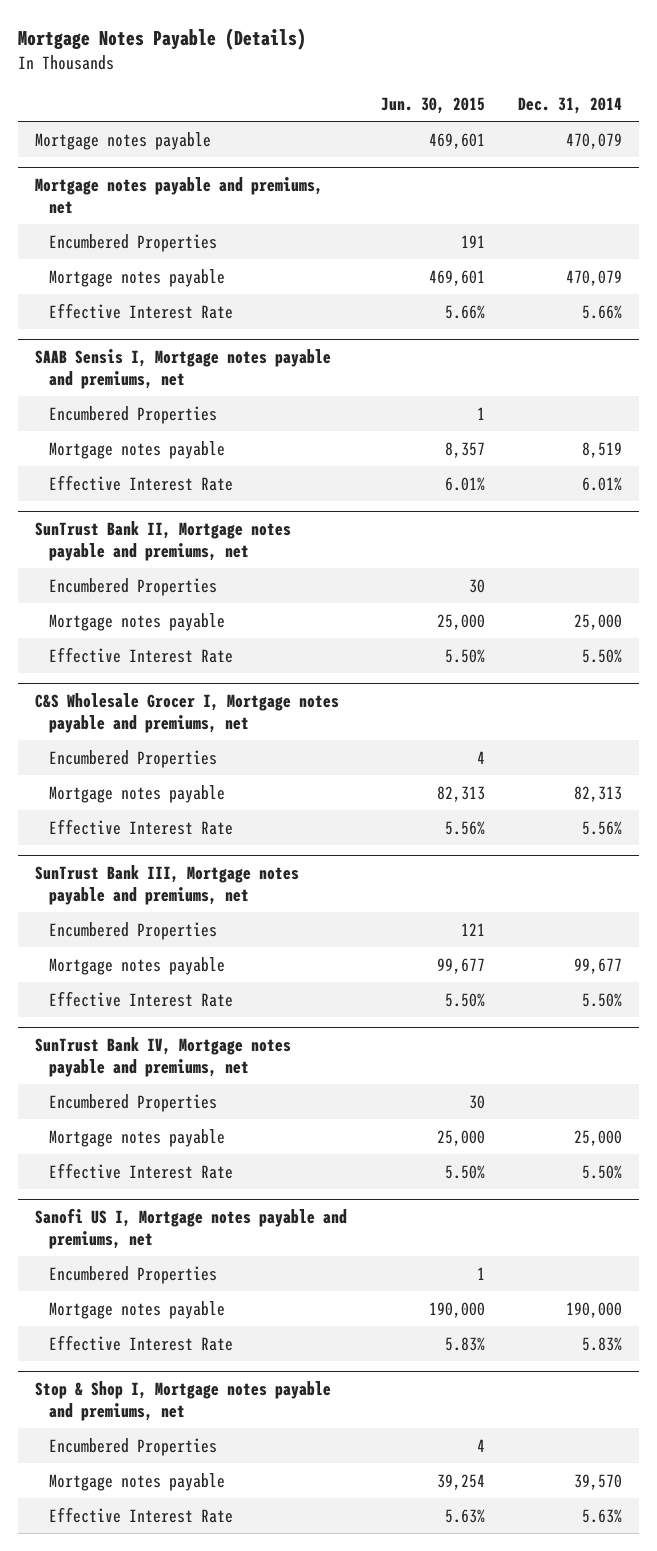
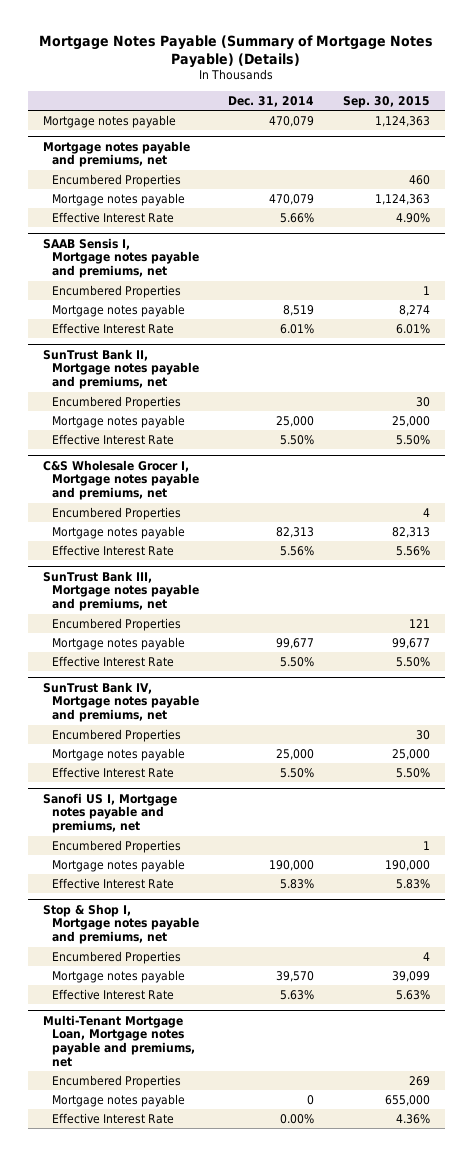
[18,28,307,51] Mortgage Notes Payable (Details) -> [39,34,434,68] Mortgage Notes Payable (Summary of Mortgage Notes Payable) (Details)
[380,97,485,115] Jun. 30, 2015 -> none
none -> [343,95,431,108] Sep. 30, 2015
none -> [42,1014,195,1067] Multi-Tenant Mortgage Loan, Mortgage notes payable and premiums, net
none -> [51,1074,181,1088] Encumbered Properties
none -> [51,1093,185,1107] Mortgage notes payable
none -> [51,1112,174,1124] Effective Interest Rate

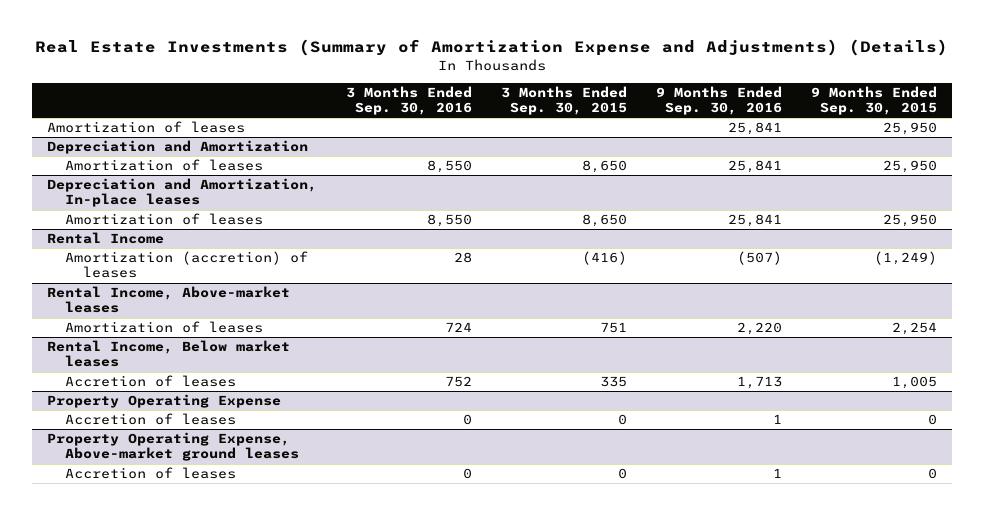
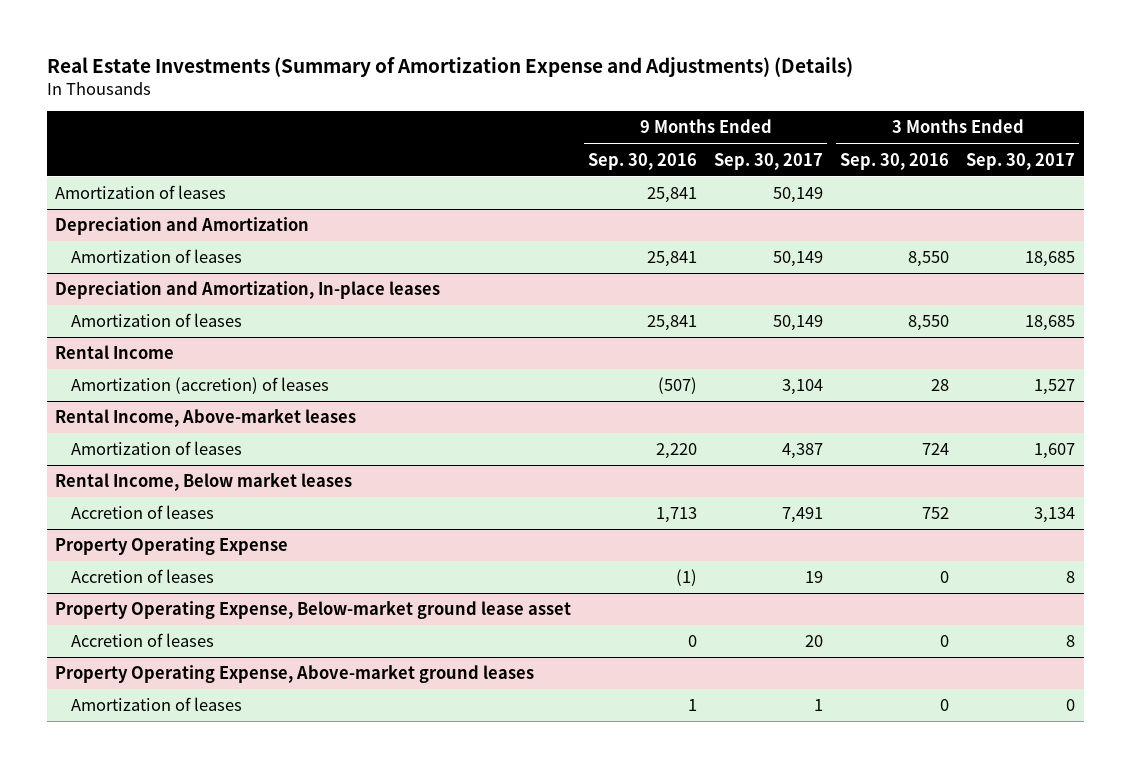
[501,86,628,116] 3 Months Ended Sep. 30, 2015 -> none
[811,86,938,116] 9 Months Ended Sep. 30, 2015 -> none
none -> [714,152,824,170] Sep. 30, 2017
none -> [966,152,1076,170] Sep. 30, 2017
[773,414,783,425] 1 -> [676,569,698,587] (1)
none -> [55,601,572,620] Property Operating Expense, Below-market ground lease asset
none -> [71,633,215,648] Accretion of leases
[65,467,237,480] Accretion of leases -> [71,697,243,712] Amortization of leases

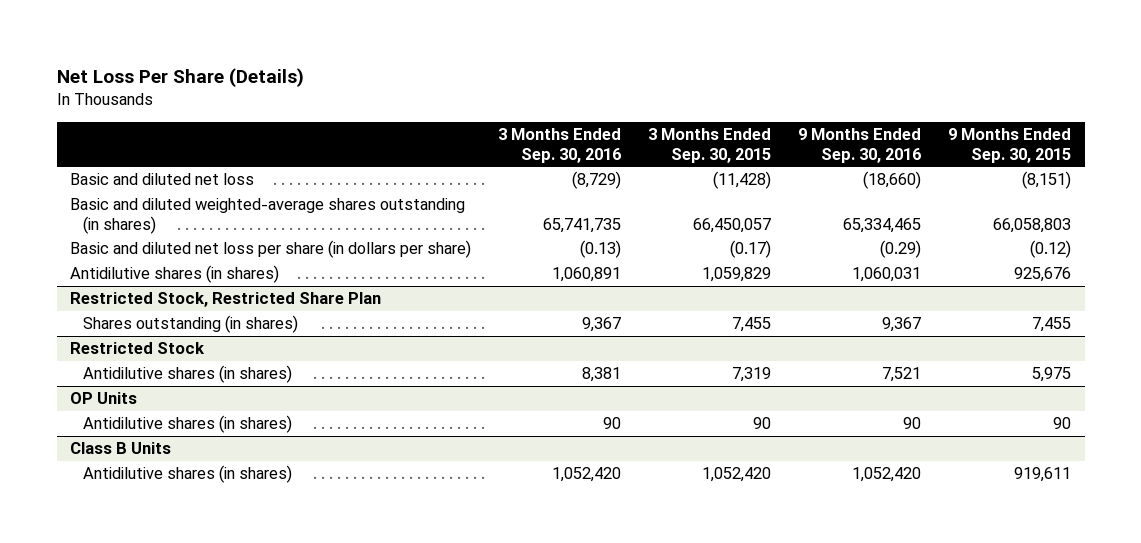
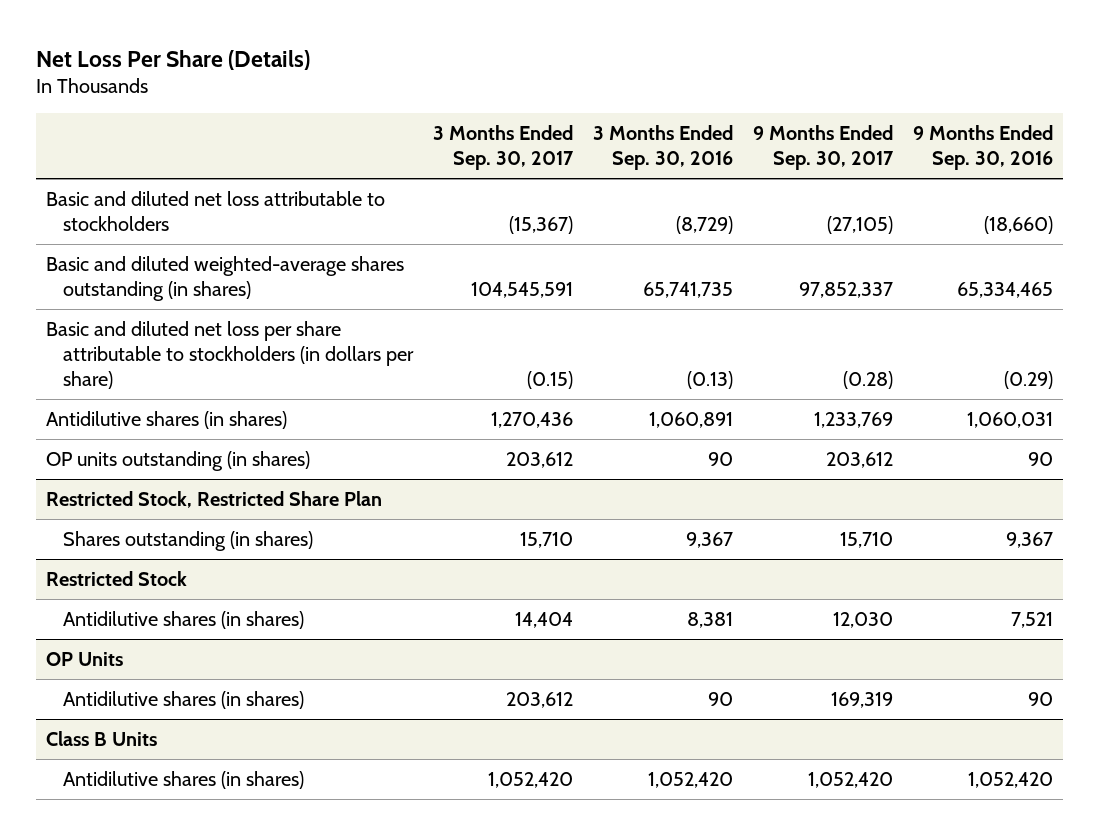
[648,128,772,163] 3 Months Ended Sep. 30, 2015 -> none
[948,128,1072,163] 9 Months Ended Sep. 30, 2015 -> none
none -> [432,125,574,171] 3 Months Ended Sep. 30, 2017
none -> [753,125,895,171] 9 Months Ended Sep. 30, 2017
[70,173,255,186] Basic and diluted net loss -> [45,191,385,231] Basic and diluted net loss attributable to stockholders
[70,240,472,259] Basic and diluted net loss per share (in dollars per share) -> [45,321,414,389] Basic and diluted net loss per share attributable to stockholders (in dollars per share)
none -> [45,451,310,472] OP units outstanding (in shares)

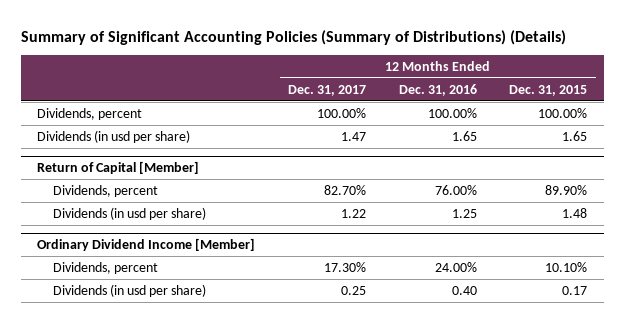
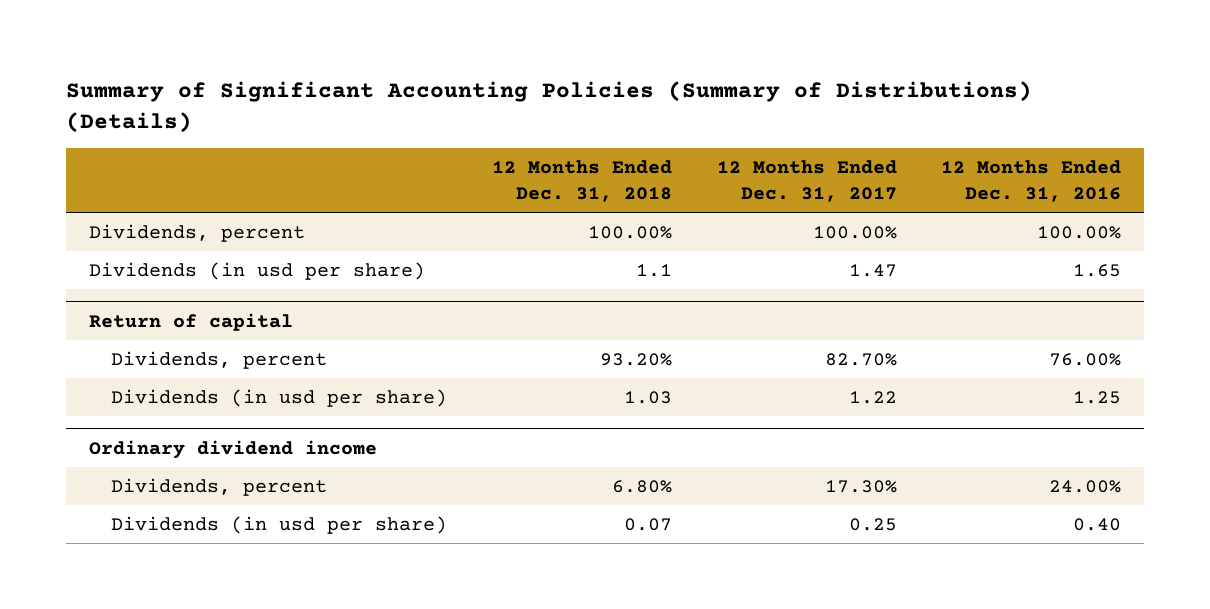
[509,84,588,96] Dec. 31, 2015 -> none
none -> [491,160,672,203] 12 Months Ended Dec. 31, 2018
[36,160,199,174] Return of Capital [Member] -> [88,312,293,331] Return of capital
[36,237,255,251] Ordinary Dividend Income [Member] -> [88,439,377,459] Ordinary dividend income

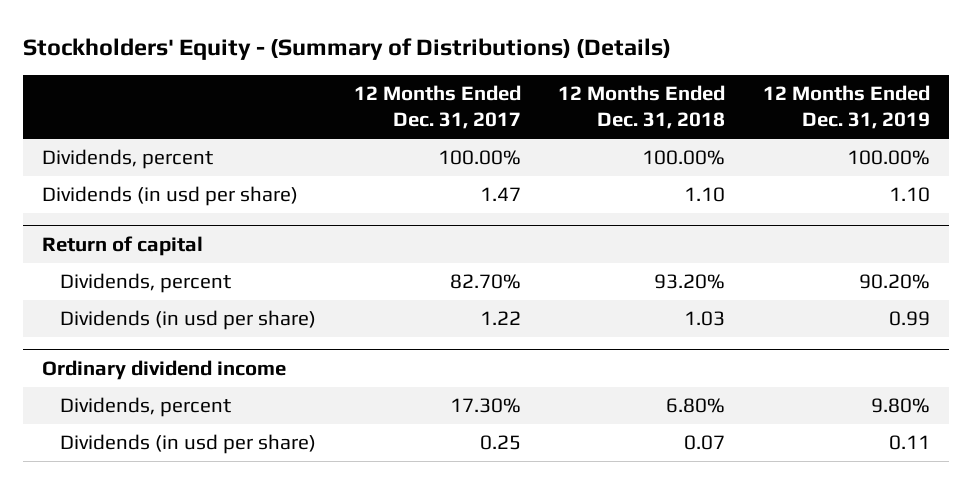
[66,81,1033,134] Summary of Significant Accounting Policies (Summary of Distributions) (Details) -> [22,37,671,60] Stockholders' Equity - (Summary of Distributions) (Details)
[941,160,1122,203] 12 Months Ended Dec. 31, 2016 -> none
none -> [763,85,931,130] 12 Months Ended Dec. 31, 2019
[635,263,672,277] 1.1 -> [684,187,726,203] 1.10

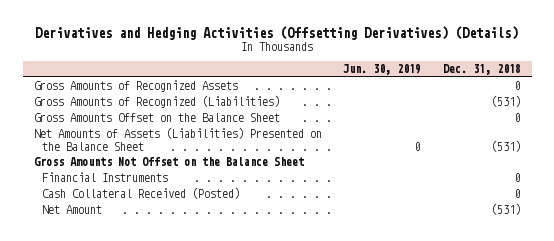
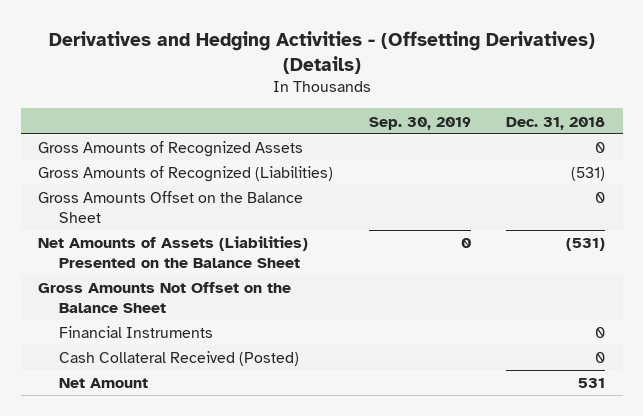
[35,26,519,41] Derivatives and Hedging Activities (Offsetting Derivatives) (Details) -> [48,30,595,74] Derivatives and Hedging Activities - (Offsetting Derivatives) (Details)
[343,64,422,76] Jun. 30, 2019 -> none
none -> [368,116,471,130] Sep. 30, 2019
[490,203,521,216] (531) -> [578,378,606,389] 531

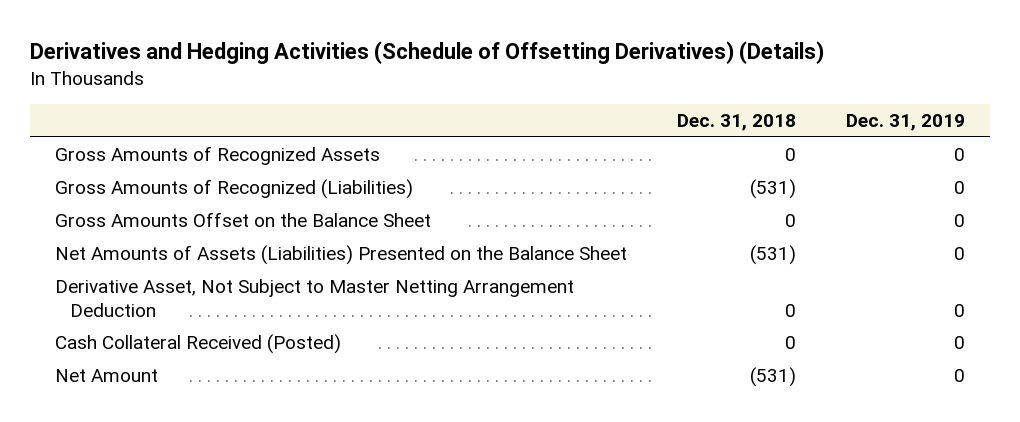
[48,30,595,74] Derivatives and Hedging Activities - (Offsetting Derivatives) (Details) -> [29,41,824,65] Derivatives and Hedging Activities (Schedule of Offsetting Derivatives) (Details)
[368,116,471,130] Sep. 30, 2019 -> none
none -> [845,114,965,132] Dec. 31, 2019
[38,282,292,313] Gross Amounts Not Offset on the Balance Sheet -> none
[58,326,213,339] Financial Instruments -> none
none -> [54,279,574,317] Derivative Asset, Not Subject to Master Netting Arrangement Deduction
[578,378,606,389] 531 -> [749,367,796,388] (531)

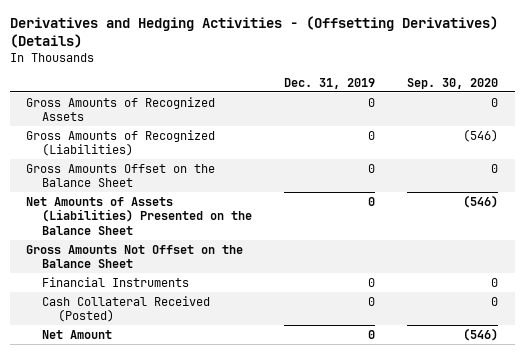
[29,41,824,65] Derivatives and Hedging Activities (Schedule of Offsetting Derivatives) (Details) -> [9,15,498,48] Derivatives and Hedging Activities - (Offsetting Derivatives) (Details)
[676,114,796,132] Dec. 31, 2018 -> none
none -> [407,77,499,89] Sep. 30, 2020
[54,279,574,317] Derivative Asset, Not Subject to Master Netting Arrangement Deduction -> none
none -> [25,244,243,269] Gross Amounts Not Offset on the Balance Sheet
none -> [41,276,189,287] Financial Instruments

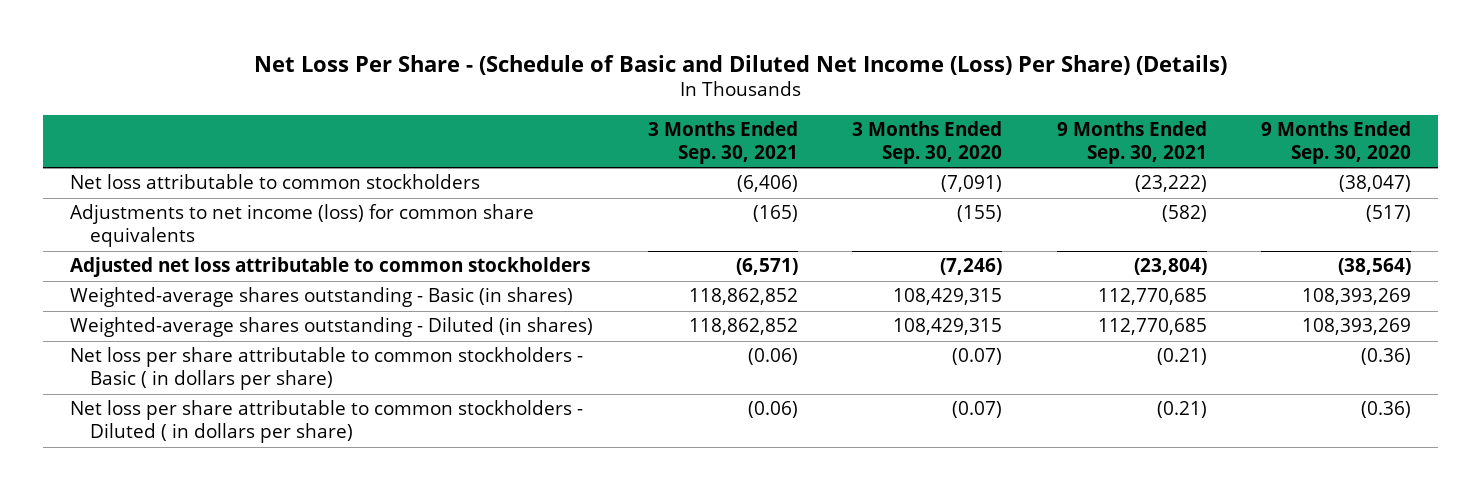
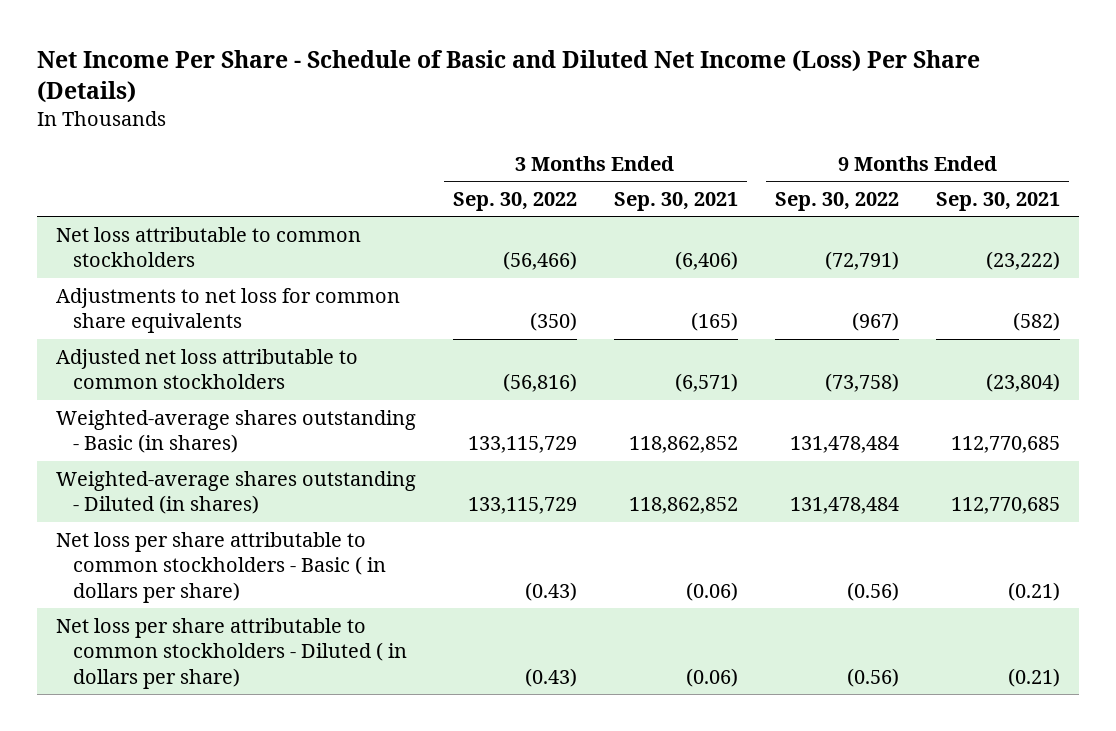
[253,54,1227,75] Net Loss Per Share - (Schedule of Basic and Diluted Net Income (Loss) Per Share) (Details) -> [37,50,981,103] Net Income Per Share - Schedule of Basic and Diluted Net Income (Loss) Per Share (Details)
[852,121,1003,165] 3 Months Ended Sep. 30, 2020 -> none
[1261,121,1412,165] 9 Months Ended Sep. 30, 2020 -> none
none -> [452,191,577,211] Sep. 30, 2022
none -> [775,191,900,211] Sep. 30, 2022
[70,204,535,248] Adjustments to net income (loss) for common share equivalents -> [55,287,400,334] Adjustments to net loss for common share equivalents

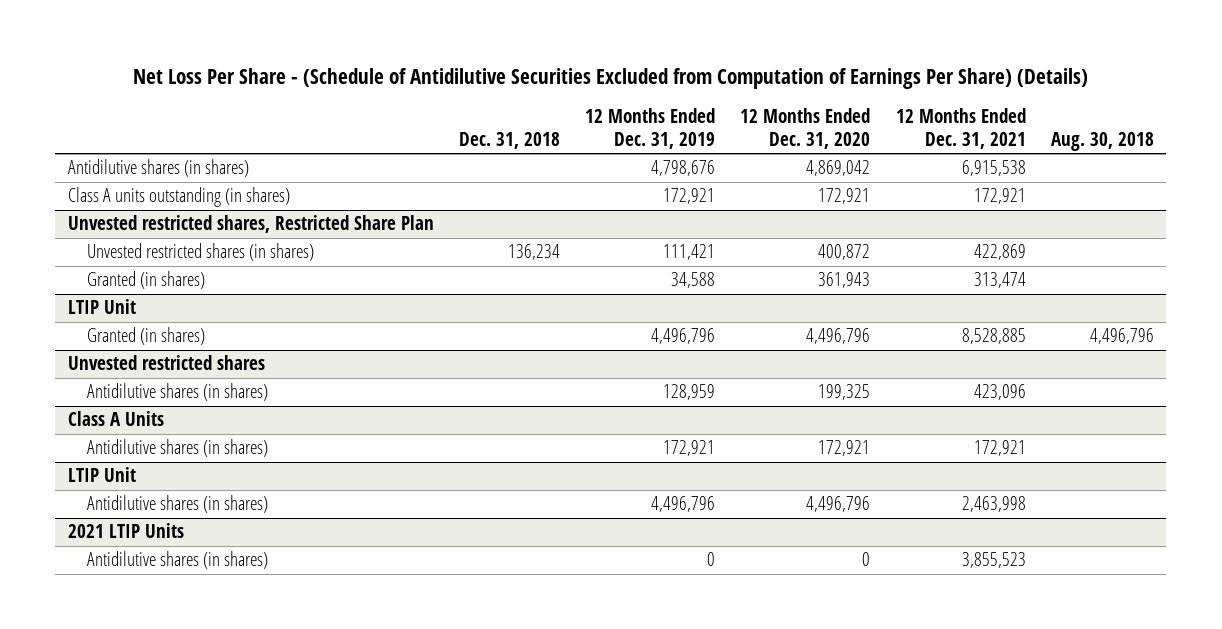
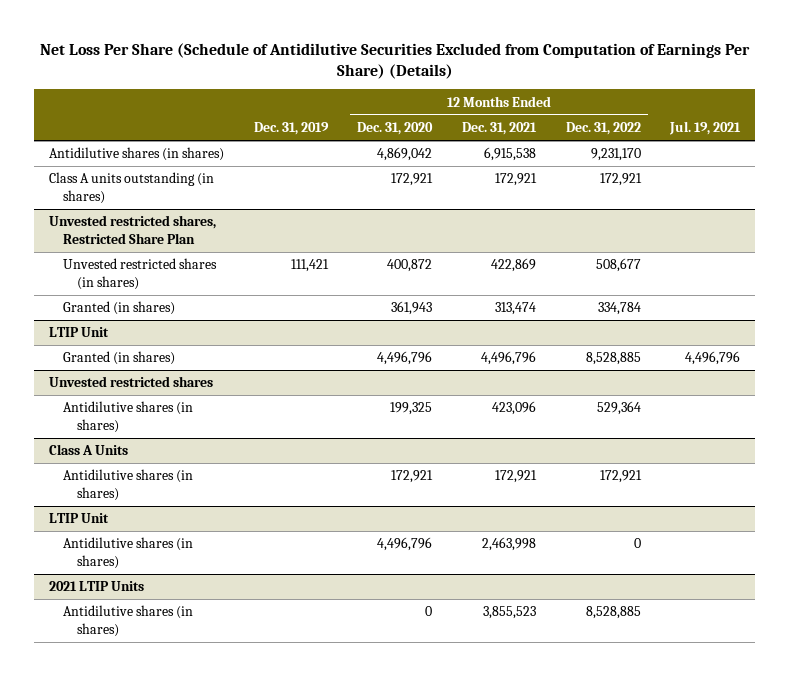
[132,67,1088,89] Net Loss Per Share - (Schedule of Antidilutive Securities Excluded from Computation of Earnings Per Share) (Details) -> [39,43,750,80] Net Loss Per Share (Schedule of Antidilutive Securities Excluded from Computation of Earnings Per Share) (Details)
[459,131,561,149] Dec. 31, 2018 -> none
[585,107,716,149] 12 Months Ended Dec. 31, 2019 -> none
[1050,131,1154,151] Aug. 30, 2018 -> none
none -> [253,122,329,136] Dec. 31, 2019
none -> [565,122,641,136] Dec. 31, 2022
none -> [669,121,742,136] Jul. 19, 2021
[961,328,1026,345] 8,528,885 -> [481,351,537,366] 4,496,796

